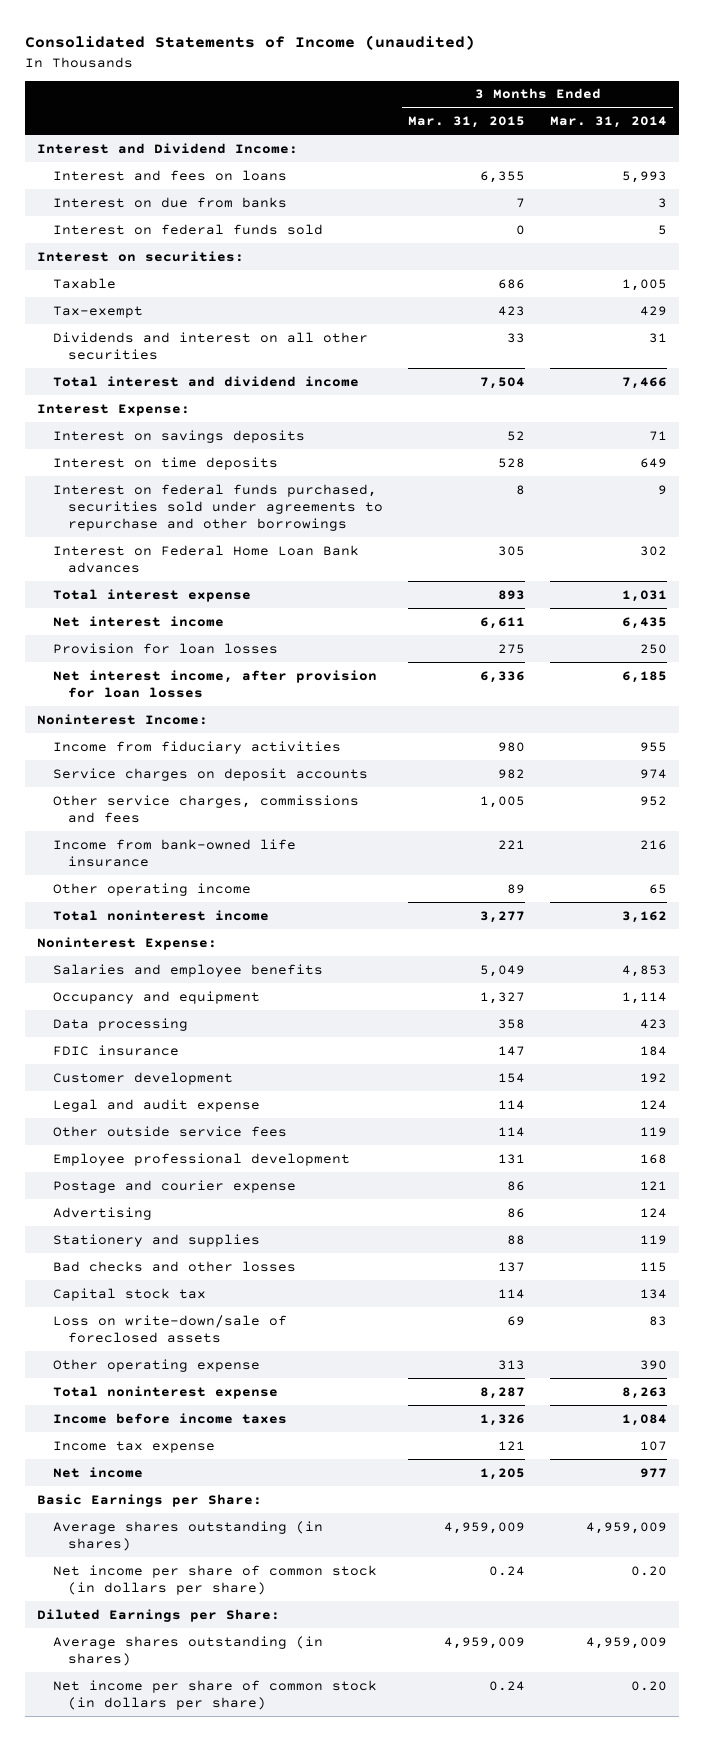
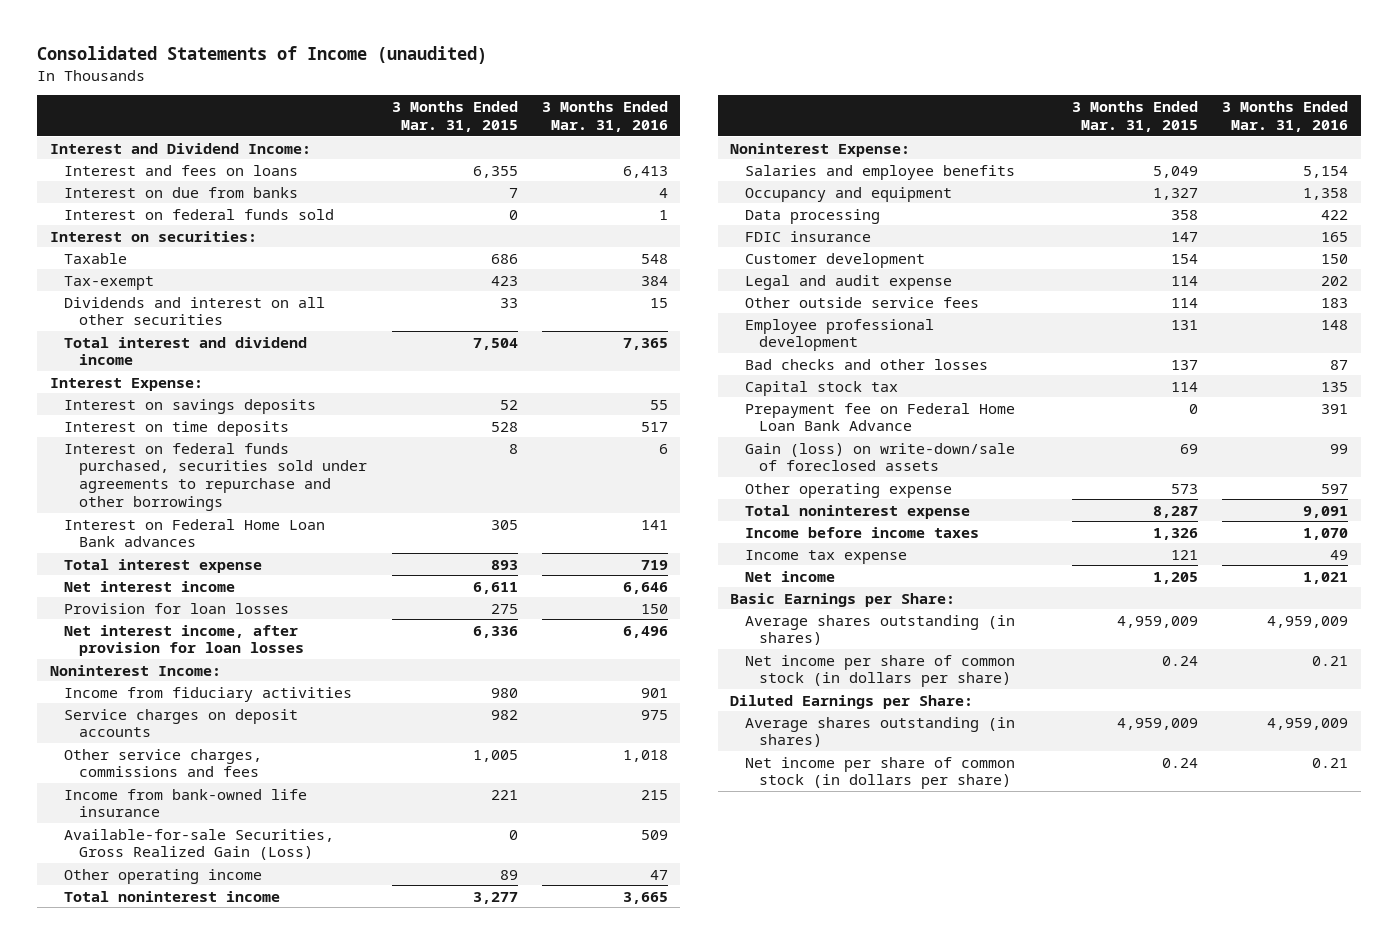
[549,116,667,129] Mar. 31, 2014 -> none
none -> [542,101,669,132] 3 Months Ended Mar. 31, 2016
none -> [64,828,335,861] Available-for-sale Securities, Gross Realized Gain (Loss)
[52,1179,296,1193] Postage and courier expense -> none
[52,1206,152,1220] Advertising -> none
[52,1233,260,1247] Stationery and supplies -> none
none -> [744,402,1015,432] Prepayment fee on Federal Home Loan Bank Advance
[52,1314,287,1343] Loss on write-down/sale of foreclosed assets -> [744,442,1015,472] Gain (loss) on write-down/sale of foreclosed assets
[498,1359,526,1370] 313 -> [1170,483,1198,494] 573

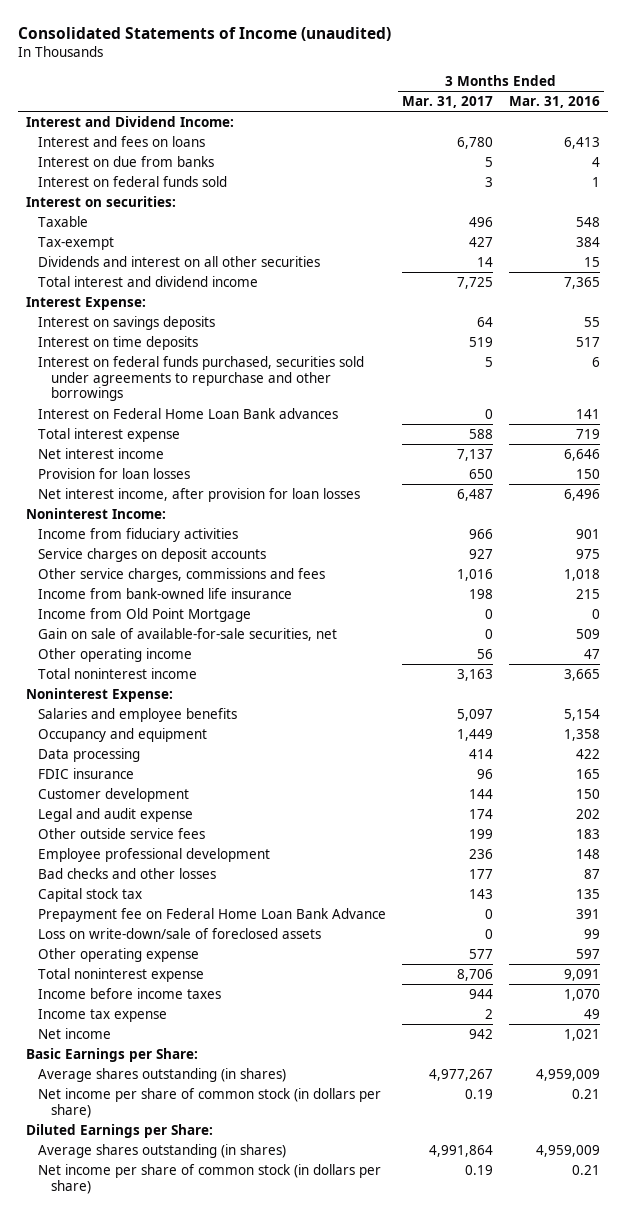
[391,101,518,132] 3 Months Ended Mar. 31, 2015 -> none
none -> [402,96,494,109] Mar. 31, 2017
none -> [38,608,252,623] Income from Old Point Mortgage
[64,828,335,861] Available-for-sale Securities, Gross Realized Gain (Loss) -> [38,628,338,642] Gain on sale of available-for-sale securities, net
[744,442,1015,472] Gain (loss) on write-down/sale of foreclosed assets -> [38,928,322,940] Loss on write-down/sale of foreclosed assets

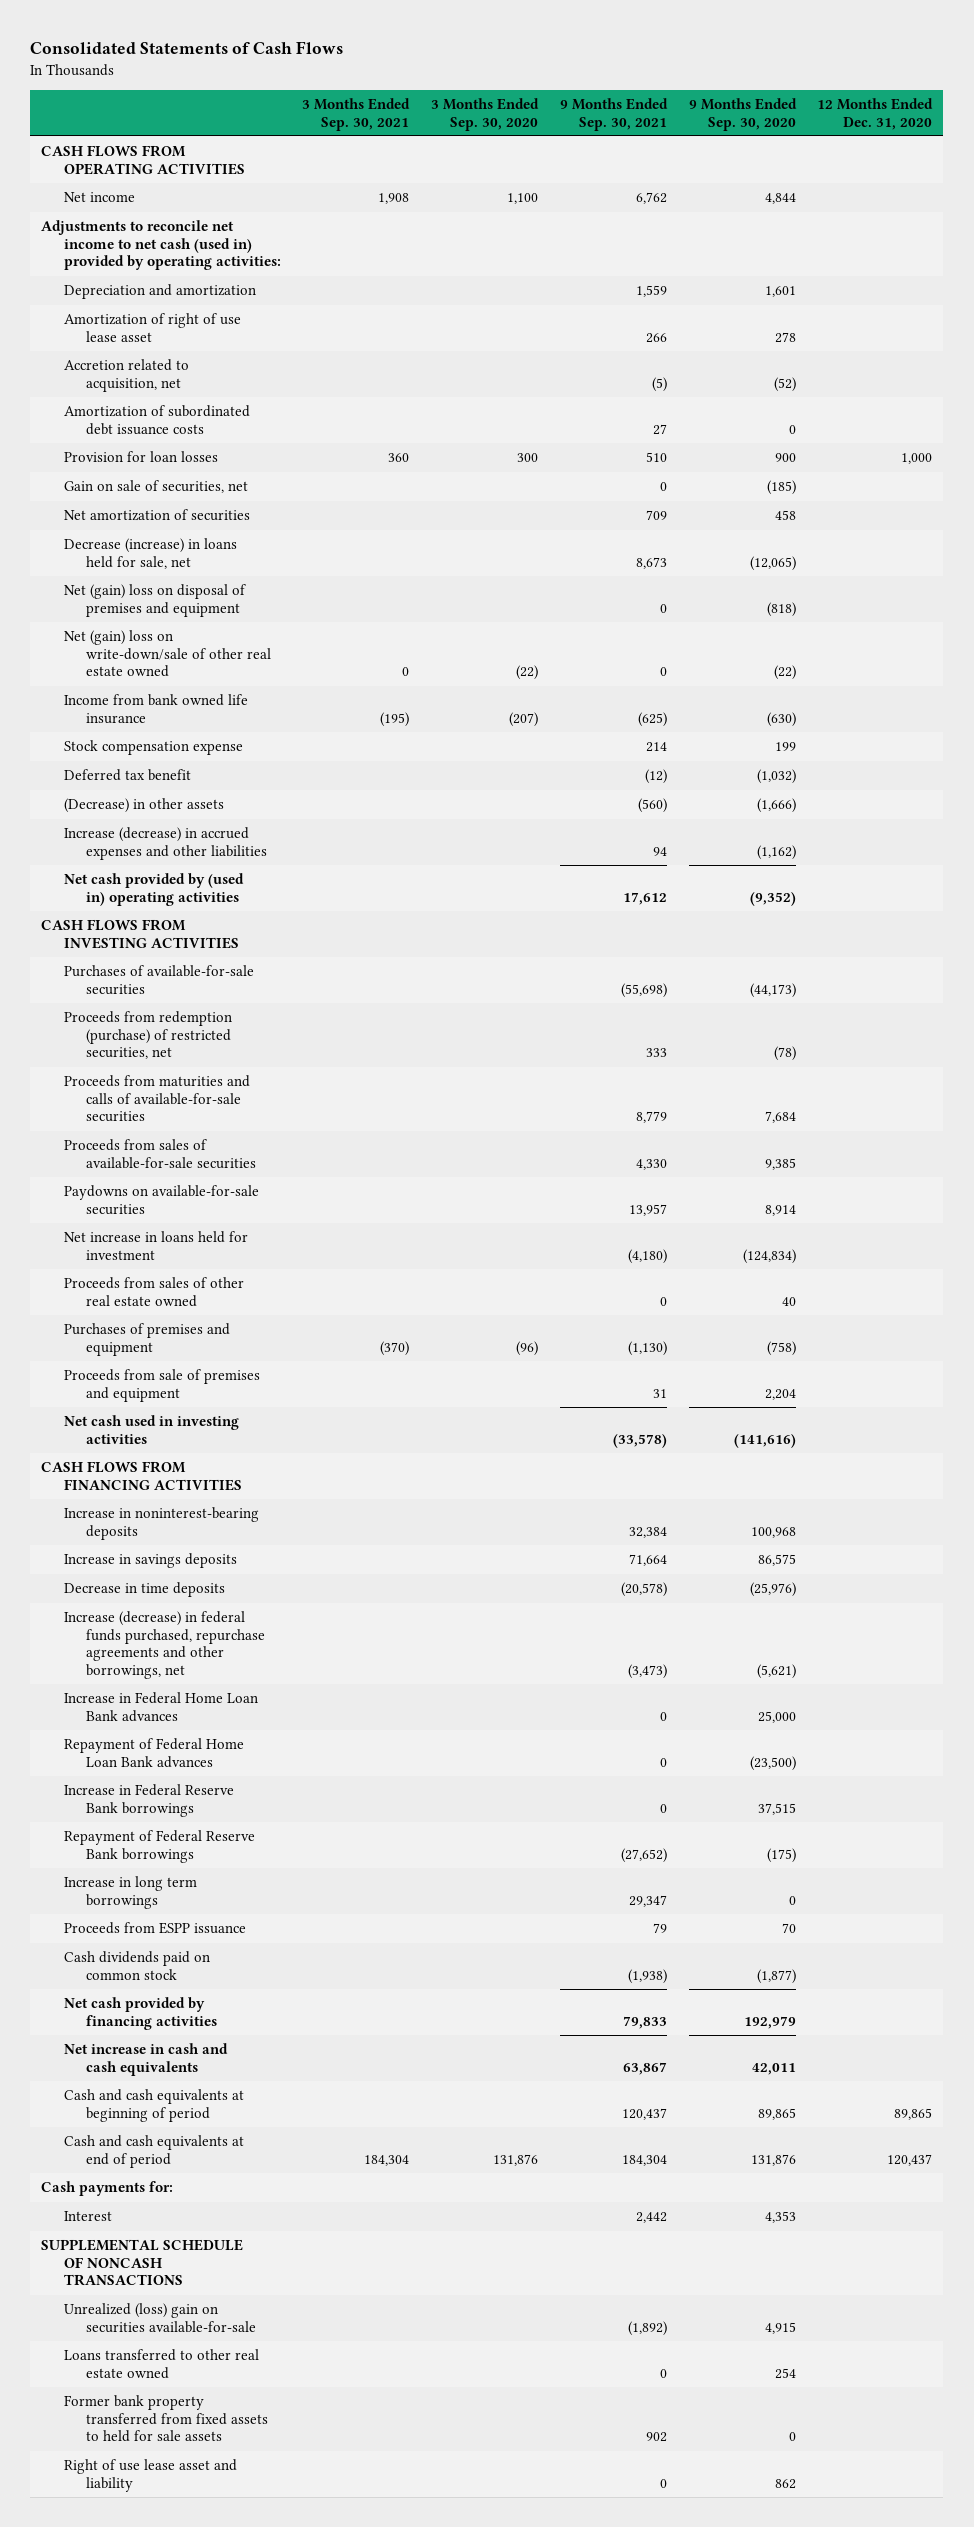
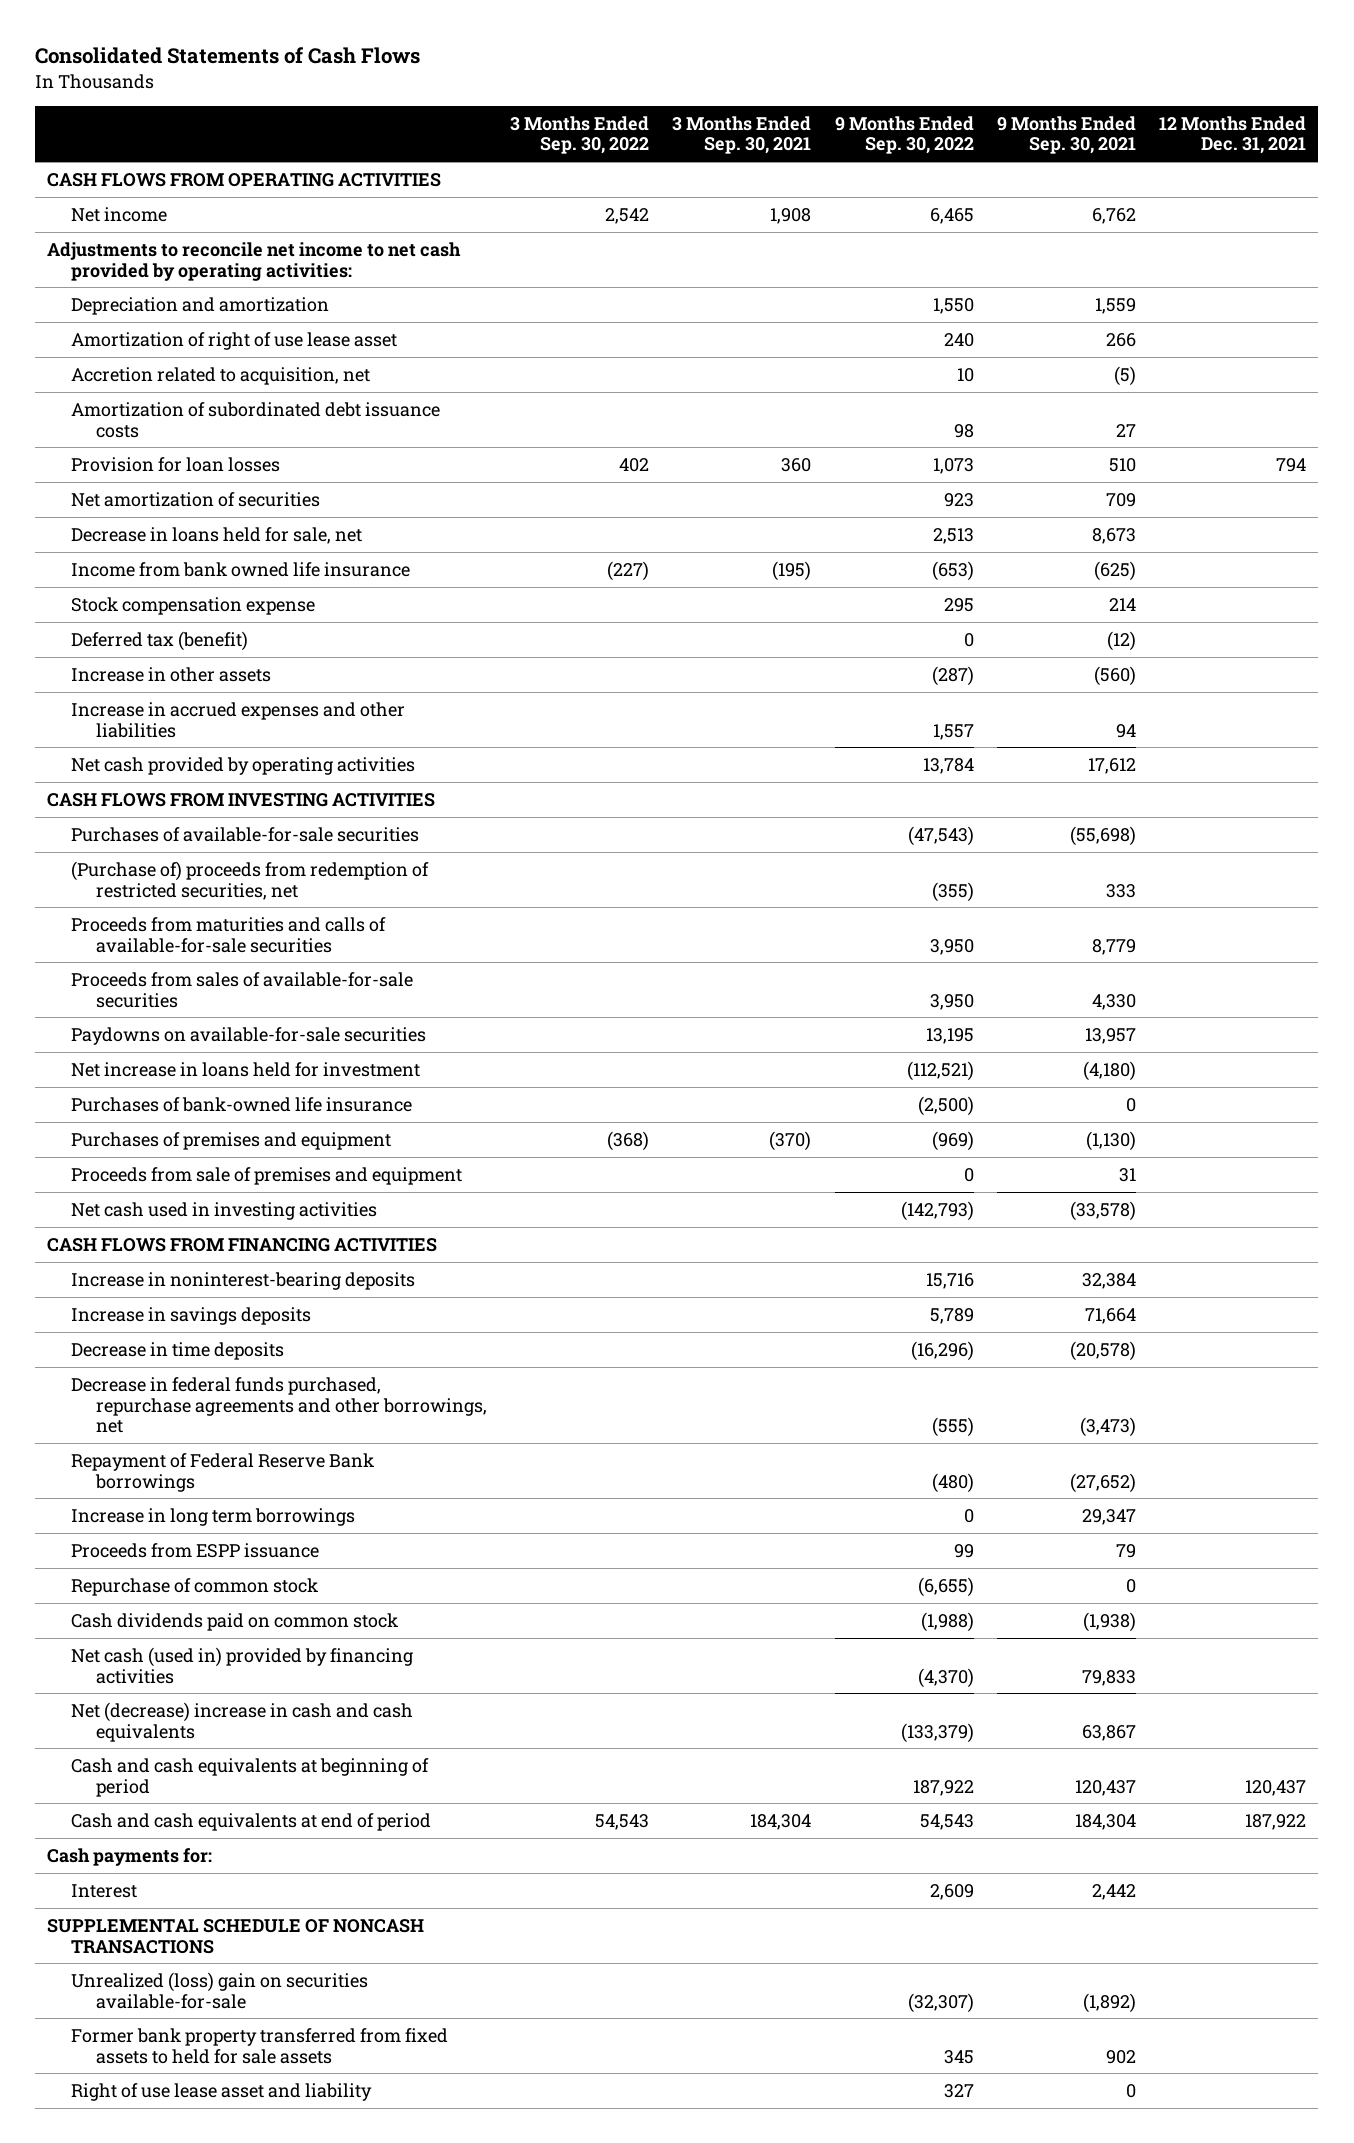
[431,98,540,131] 3 Months Ended Sep. 30, 2020 -> none
[688,98,797,131] 9 Months Ended Sep. 30, 2020 -> none
[817,98,934,130] 12 Months Ended Dec. 31, 2020 -> none
none -> [509,115,649,155] 3 Months Ended Sep. 30, 2022
none -> [834,115,974,155] 9 Months Ended Sep. 30, 2022
none -> [1159,115,1307,155] 12 Months Ended Dec. 31, 2021
[41,220,281,271] Adjustments to reconcile net income to net cash (used in) provided by operating activities: -> [47,241,462,281] Adjustments to reconcile net income to net cash provided by operating activities:
[63,480,248,494] Gain on sale of securities, net -> none
[63,584,246,617] Net (gain) loss on disposal of premises and equipment -> none
[63,630,272,678] Net (gain) loss on write-down/sale of other real estate owned -> none
[63,538,237,569] Decrease (increase) in loans held for sale, net -> [71,526,363,544] Decrease in loans held for sale, net
[63,769,191,782] Deferred tax benefit -> [71,630,249,651] Deferred tax (benefit)
[63,798,224,814] (Decrease) in other assets -> [71,666,272,682] Increase in other assets
[63,827,268,860] Increase (decrease) in accrued expenses and other liabilities -> [71,701,406,738] Increase in accrued expenses and other liabilities
[63,873,244,906] Net cash provided by (used in) operating activities -> [71,756,416,775] Net cash provided by operating activities
[63,1011,232,1060] Proceeds from redemption (purchase) of restricted securities, net -> [71,860,430,900] (Purchase of) proceeds from redemption of restricted securities, net
[63,1277,244,1307] Proceeds from sales of other real estate owned -> none
none -> [71,1096,413,1112] Purchases of bank-owned life insurance
[63,1692,258,1722] Increase in Federal Home Loan Bank advances -> none
[63,1738,244,1768] Repayment of Federal Home Loan Bank advances -> none
[63,1784,234,1817] Increase in Federal Reserve Bank borrowings -> none
[63,1611,266,1679] Increase (decrease) in federal funds purchased, repurchase agreements and other borrowings, net -> [71,1376,487,1434] Decrease in federal funds purchased, repurchase agreements and other borrowings, net
none -> [71,1577,319,1596] Repurchase of common stock
[63,1997,218,2030] Net cash provided by financing activities -> [71,1646,414,1684] Net cash (used in) provided by financing activities
[63,2043,228,2076] Net increase in cash and cash equivalents -> [71,1701,414,1742] Net (decrease) increase in cash and cash equivalents
[63,2349,259,2379] Loans transferred to other real estate owned -> none

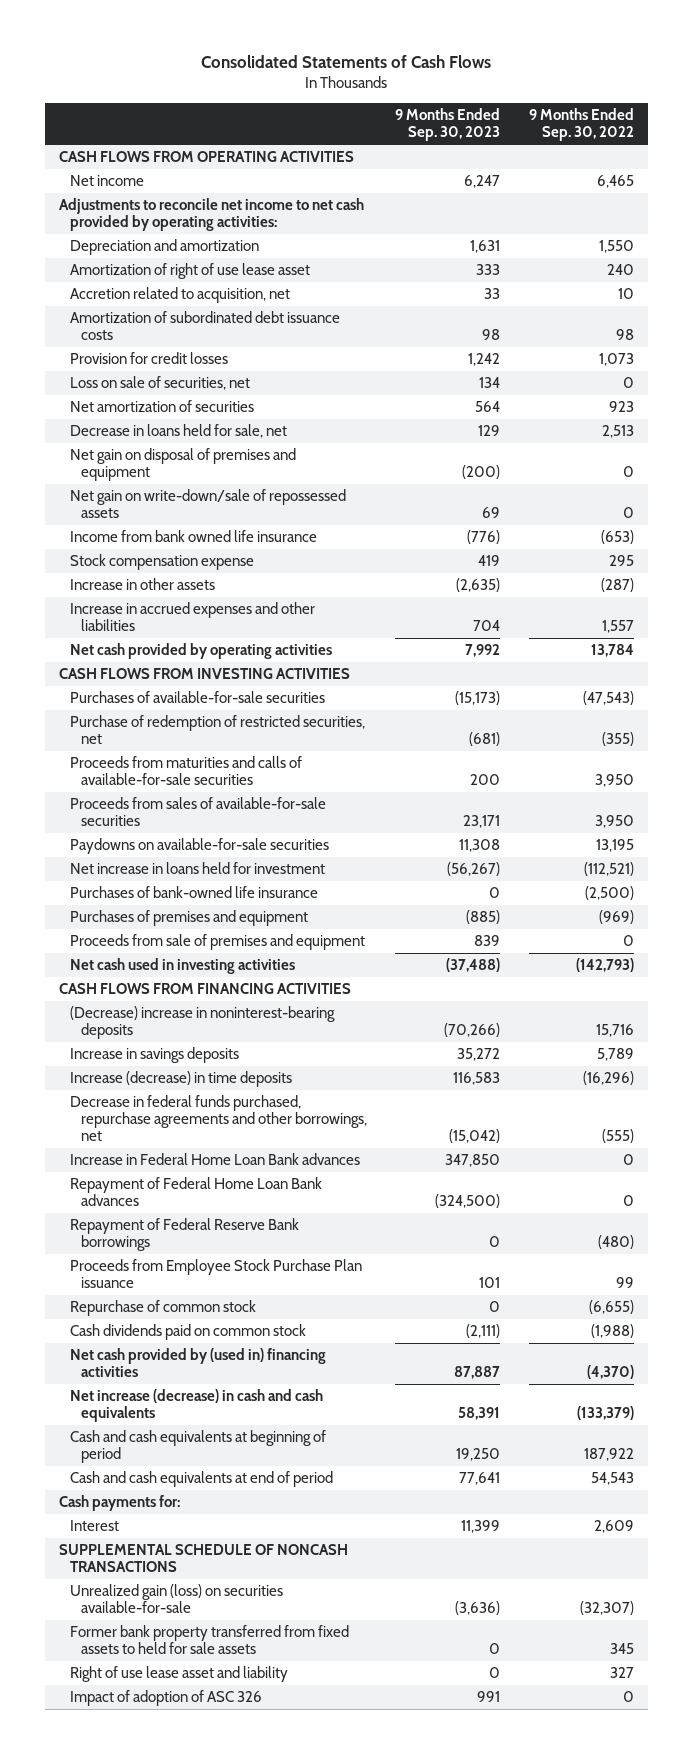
[509,115,649,155] 3 Months Ended Sep. 30, 2022 -> none
[672,115,812,155] 3 Months Ended Sep. 30, 2021 -> none
[997,115,1137,155] 9 Months Ended Sep. 30, 2021 -> none
[1159,115,1307,155] 12 Months Ended Dec. 31, 2021 -> none
none -> [395,108,501,142] 9 Months Ended Sep. 30, 2023
[71,456,281,472] Provision for loan losses -> [70,352,229,365] Provision for credit losses
none -> [70,376,251,391] Loss on sale of securities, net
none -> [70,448,297,482] Net gain on disposal of premises and equipment
none -> [70,489,347,519] Net gain on write-down/sale of repossessed assets
[71,630,249,651] Deferred tax (benefit) -> none
[71,860,430,900] (Purchase of) proceeds from redemption of restricted securities, net -> [70,715,366,745] Purchase of redemption of restricted securities, net
[71,1271,416,1290] Increase in noninterest-bearing deposits -> [70,1006,336,1040] (Decrease) increase in noninterest-bearing deposits
[71,1341,285,1360] Decrease in time deposits -> [70,1071,293,1088] Increase (decrease) in time deposits
none -> [70,1153,361,1166] Increase in Federal Home Loan Bank advances
none -> [70,1177,323,1207] Repayment of Federal Home Loan Bank advances
[71,1507,356,1526] Increase in long term borrowings -> none
[71,1542,320,1558] Proceeds from ESPP issuance -> [70,1259,363,1289] Proceeds from Employee Stock Purchase Plan issuance
[71,1646,414,1684] Net cash (used in) provided by financing activities -> [70,1348,327,1378] Net cash provided by (used in) financing activities
[71,1701,414,1742] Net (decrease) increase in cash and cash equivalents -> [70,1389,324,1423] Net increase (decrease) in cash and cash equivalents
[71,1971,369,2009] Unrealized (loss) gain on securities available-for-sale -> [70,1584,284,1614] Unrealized gain (loss) on securities available-for-sale
none -> [70,1690,263,1707] Impact of adoption of ASC 326

